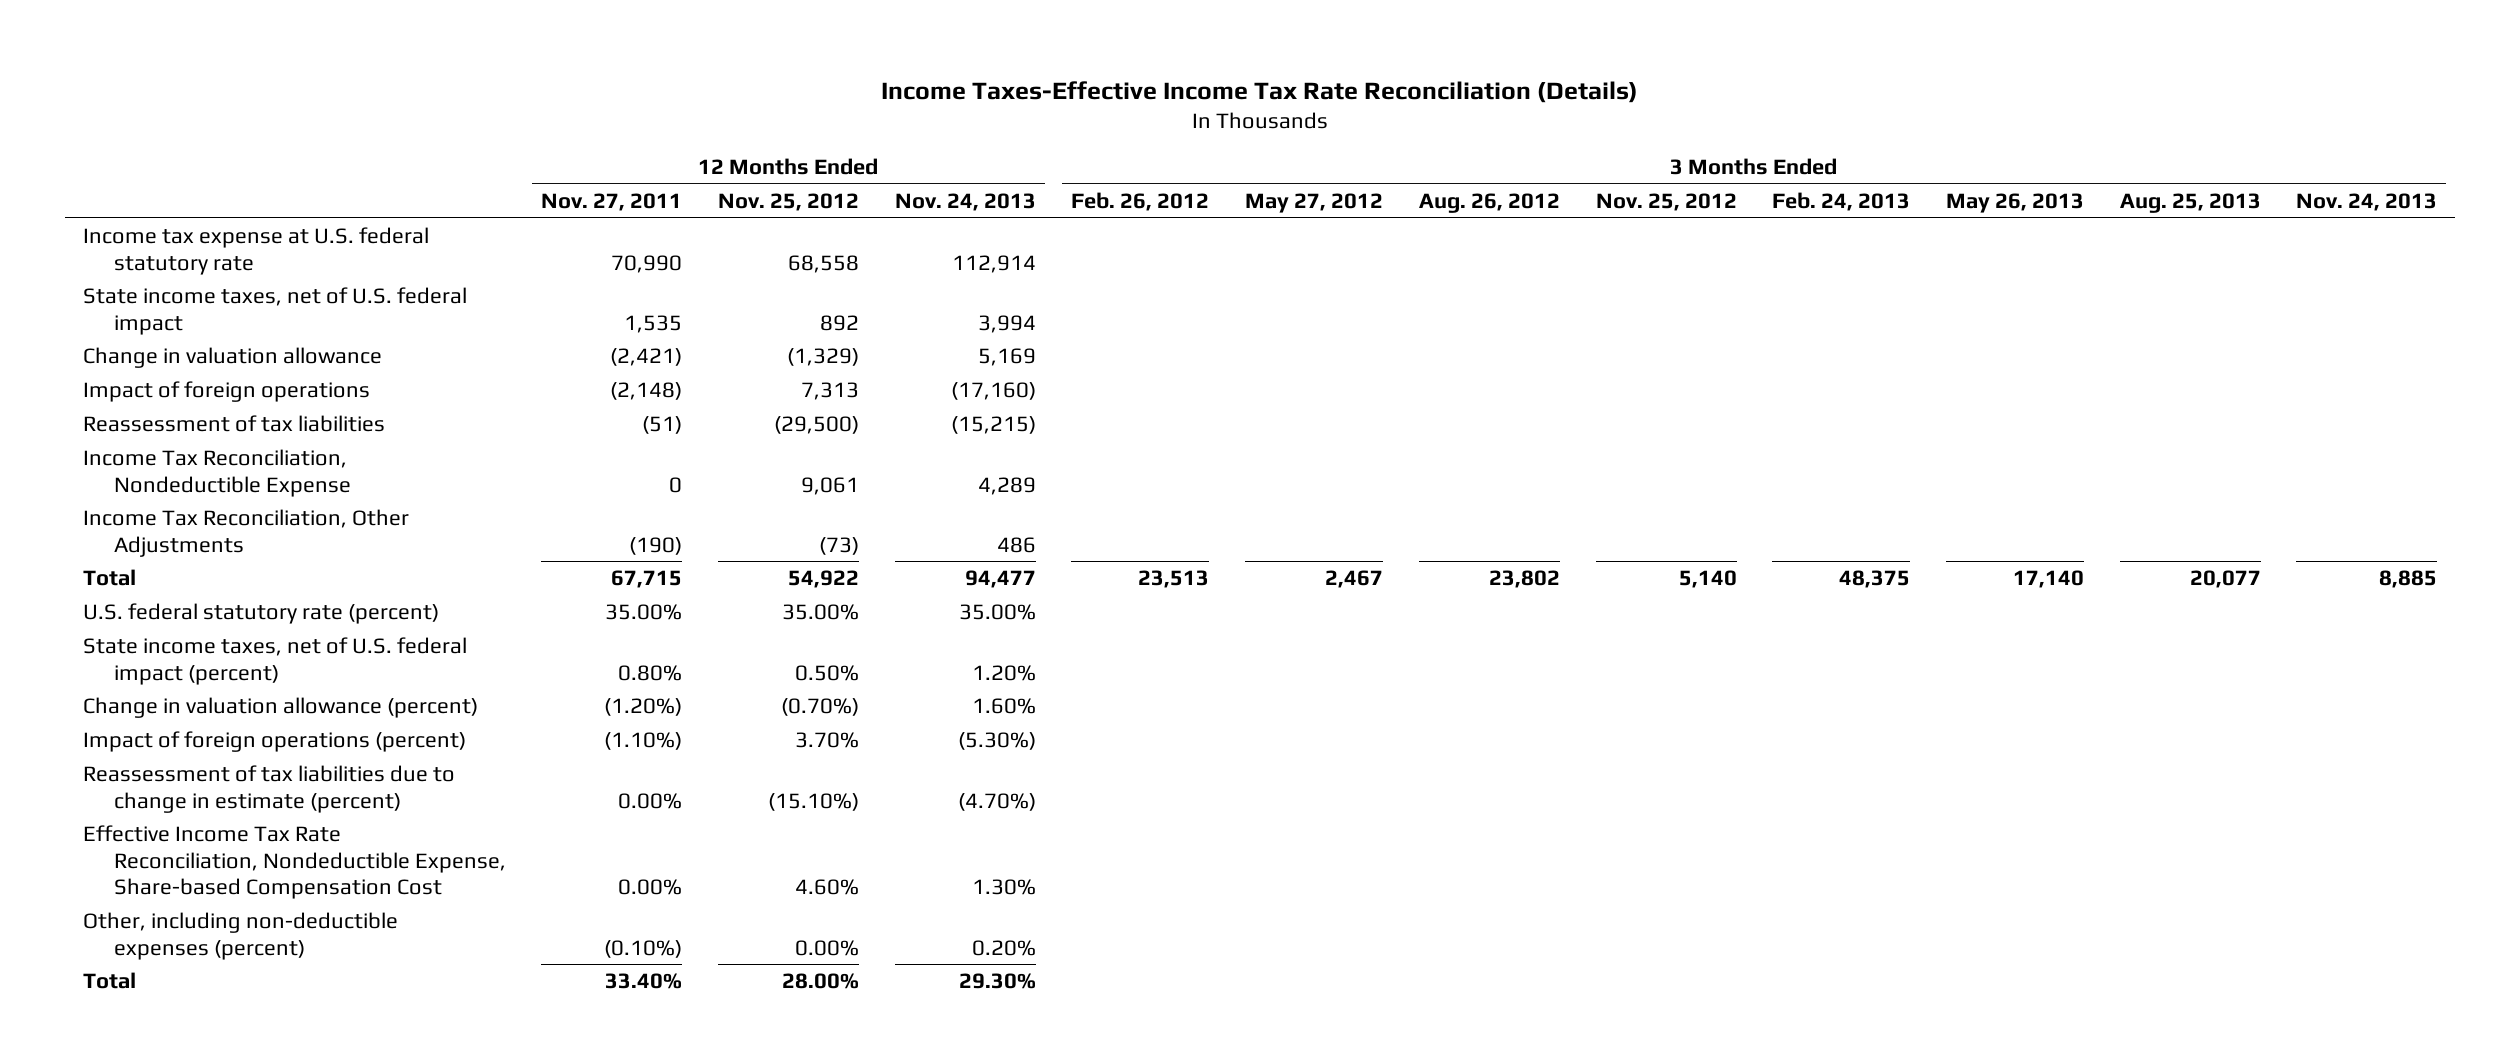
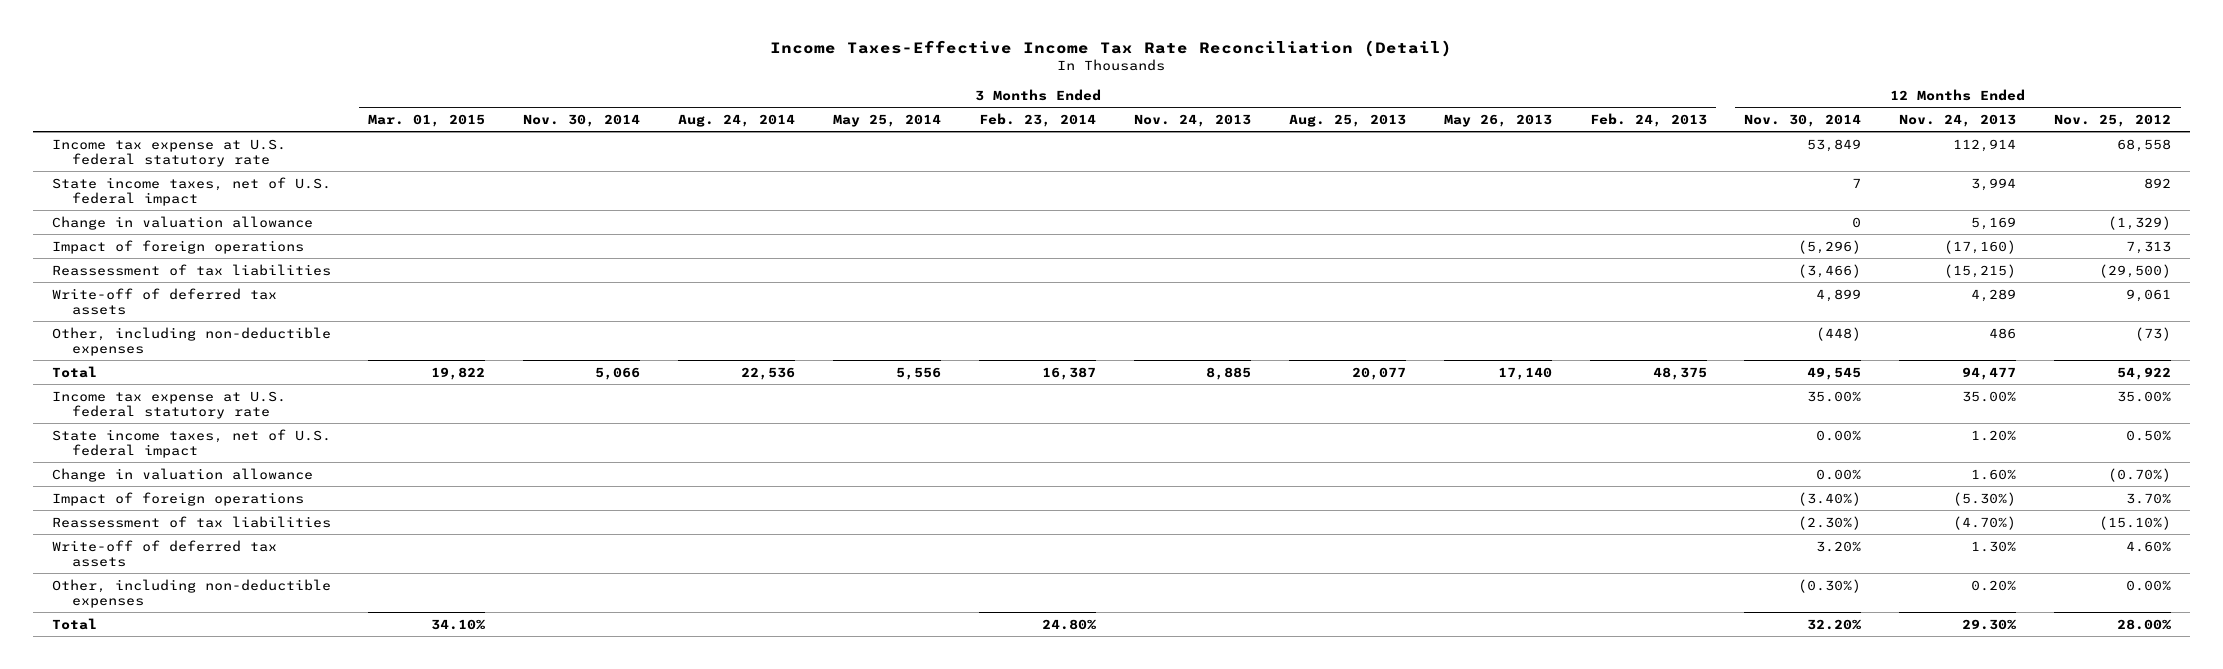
[881,80,1639,103] Income Taxes-Effective Income Tax Rate Reconciliation (Details) -> [770,39,1453,57] Income Taxes-Effective Income Tax Rate Reconciliation (Detail)
[541,192,683,211] Nov. 27, 2011 -> none
[1071,191,1210,211] Feb. 26, 2012 -> none
[1245,192,1384,213] May 27, 2012 -> none
[1418,192,1560,213] Aug. 26, 2012 -> none
[1595,192,1737,211] Nov. 25, 2012 -> none
none -> [368,113,486,127] Mar. 01, 2015
none -> [523,113,641,127] Nov. 30, 2014
none -> [678,113,796,127] Aug. 24, 2014
none -> [833,113,942,127] May 25, 2014
none -> [979,112,1097,127] Feb. 23, 2014
none -> [1744,113,1862,127] Nov. 30, 2014
[82,449,351,497] Income Tax Reconciliation, Nondeductible Expense -> [51,287,277,315] Write-off of deferred tax assets
[82,509,409,557] Income Tax Reconciliation, Other Adjustments -> [51,326,331,356] Other, including non-deductible expenses
[82,603,439,625] U.S. federal statutory rate (percent) -> [51,390,286,419] Income tax expense at U.S. federal statutory rate
[82,637,467,685] State income taxes, net of U.S. federal impact (percent) -> [51,428,331,458] State income taxes, net of U.S. federal impact
[82,697,478,719] Change in valuation allowance (percent) -> [51,467,313,482] Change in valuation allowance
[82,731,466,753] Impact of foreign operations (percent) -> [51,491,304,506] Impact of foreign operations
[82,765,455,813] Reassessment of tax liabilities due to change in estimate (percent) -> [51,515,331,528] Reassessment of tax liabilities
[82,825,506,900] Effective Income Tax Rate Reconciliation, Nondeductible Expense, Share-based Compensation Cost -> [51,539,277,567] Write-off of deferred tax assets
[82,912,398,960] Other, including non-deductible expenses (percent) -> [51,578,331,608] Other, including non-deductible expenses

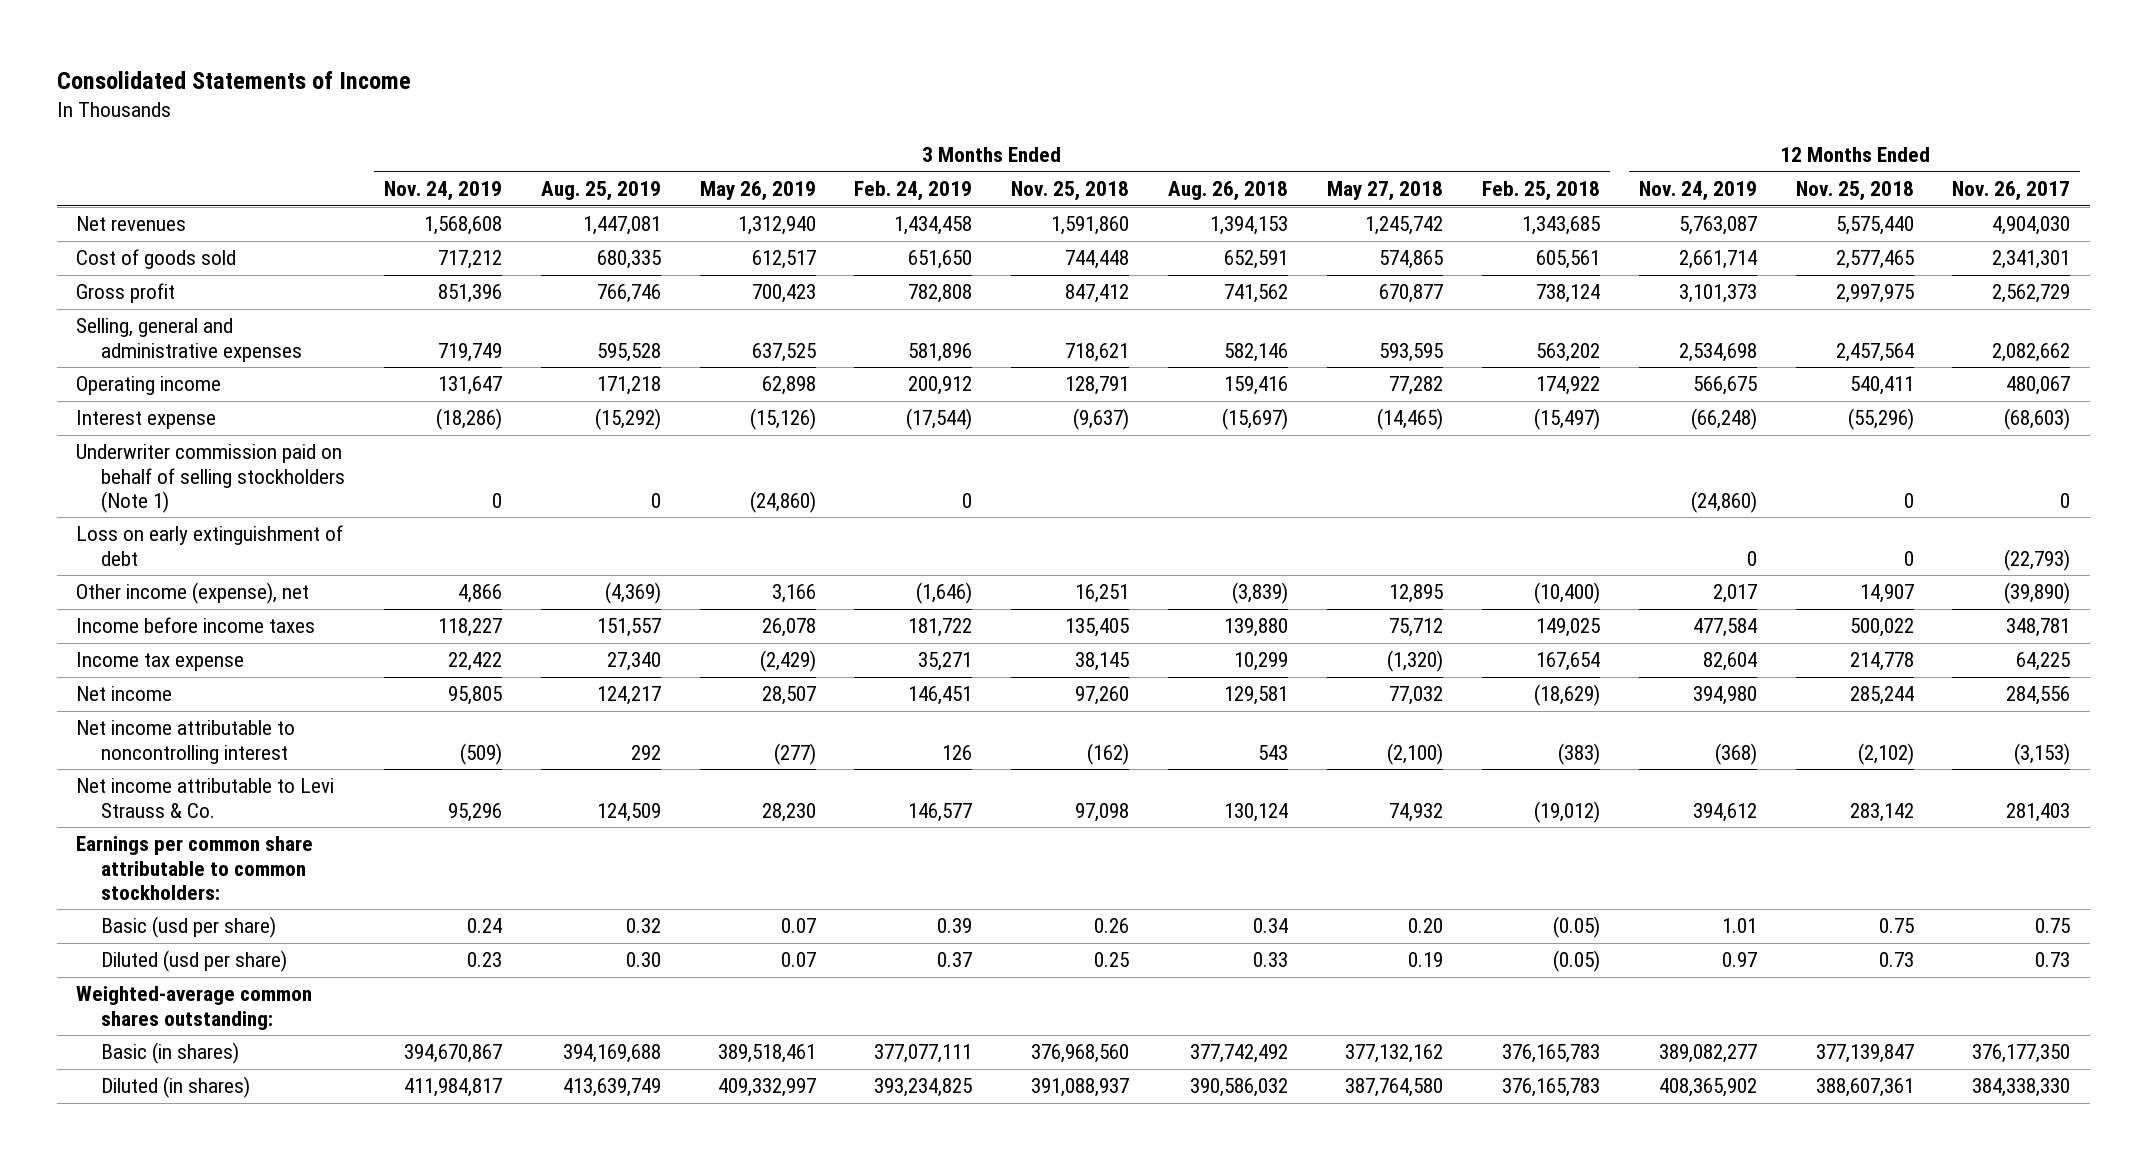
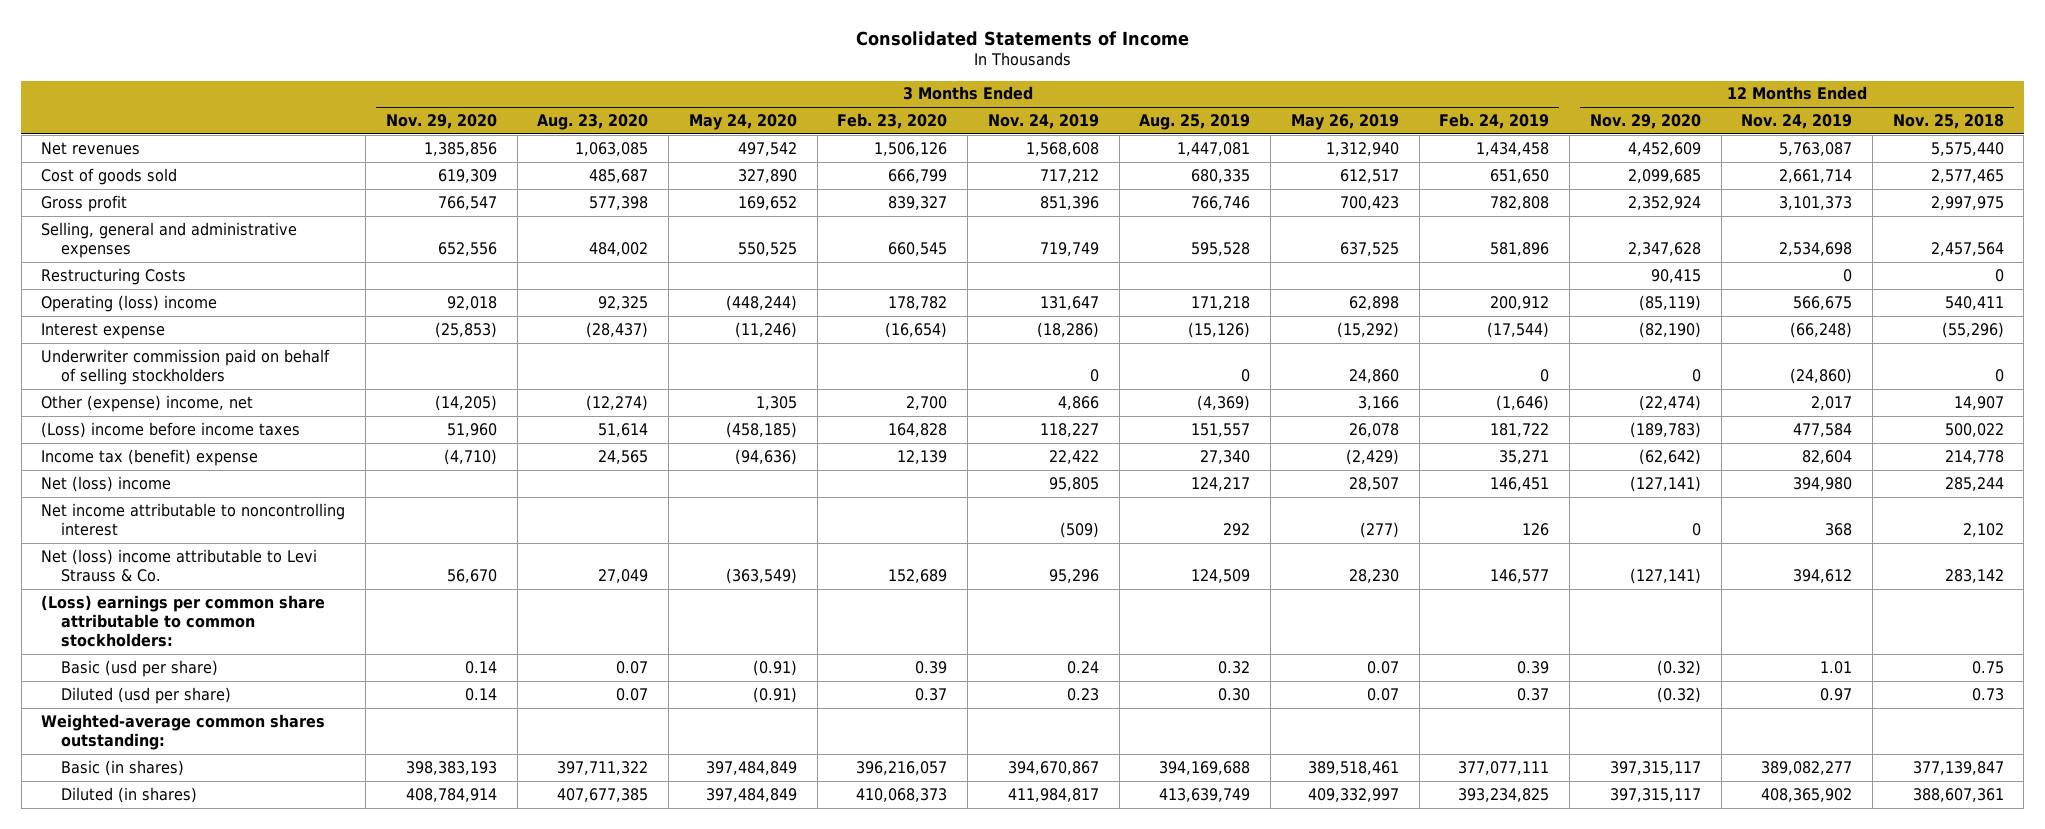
[1011,181,1130,202] Nov. 25, 2018 -> none
[1168,181,1289,202] Aug. 26, 2018 -> none
[1327,181,1444,202] May 27, 2018 -> none
[1481,181,1600,202] Feb. 25, 2018 -> none
[1952,181,2071,202] Nov. 26, 2017 -> none
none -> [385,113,497,129] Nov. 29, 2020
none -> [537,113,649,130] Aug. 23, 2020
none -> [688,113,797,130] May 24, 2020
none -> [837,112,948,129] Feb. 23, 2020
none -> [1589,113,1701,129] Nov. 29, 2020
[76,525,344,566] Loss on early extinguishment of debt -> none
none -> [41,267,187,285] Restructuring Costs
[76,376,222,396] Operating income -> [41,294,218,312] Operating (loss) income
[594,408,661,431] (15,292) -> [1188,321,1251,338] (15,126)
[749,408,816,431] (15,126) -> [1336,321,1399,338] (15,292)
[76,444,345,513] Underwriter commission paid on behalf of selling stockholders (Note 1) -> [41,348,331,386] Underwriter commission paid on behalf of selling stockholders
[749,490,816,513] (24,860) -> [1348,369,1399,384] 24,860
[76,582,310,605] Other income (expense), net -> [41,394,254,412] Other (expense) income, net
[76,617,316,634] Income before income taxes -> [41,421,301,438] (Loss) income before income taxes
[76,652,245,672] Income tax expense -> [41,448,259,466] Income tax (benefit) expense
[76,686,173,702] Net income -> [41,475,172,492] Net (loss) income
[1714,742,1757,765] (368) -> [1825,523,1853,537] 368
[1857,742,1914,765] (2,102) -> [1962,523,2004,538] 2,102
[76,778,335,818] Net income attributable to Levi Strauss & Co. -> [41,548,318,583] Net (loss) income attributable to Levi Strauss & Co.
[76,836,314,900] Earnings per common share attributable to common stockholders: -> [41,594,326,648] (Loss) earnings per common share attributable to common stockholders:

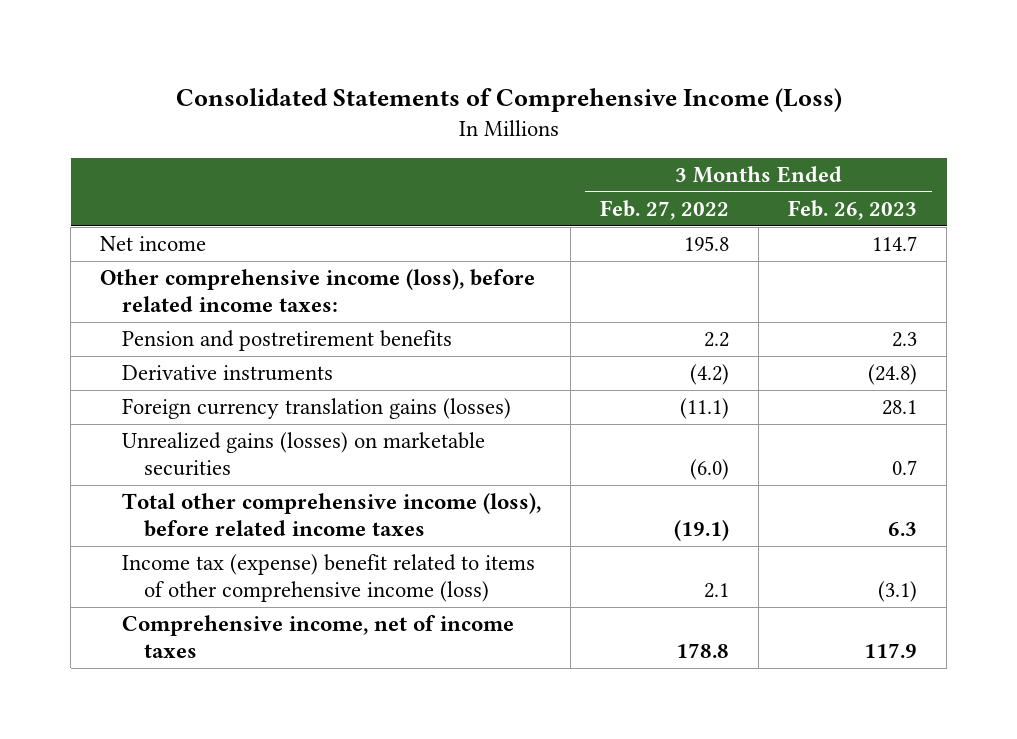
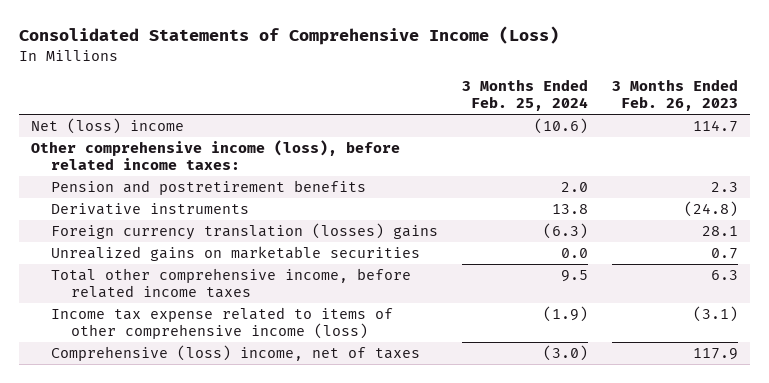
[599,199,729,220] Feb. 27, 2022 -> none
none -> [461,79,588,112] 3 Months Ended Feb. 25, 2024
[100,236,207,252] Net income -> [30,118,184,135] Net (loss) income
[121,398,511,420] Foreign currency translation gains (losses) -> [50,223,438,241] Foreign currency translation (losses) gains
[121,432,485,477] Unrealized gains (losses) on marketable securities -> [50,246,420,262] Unrealized gains on marketable securities
[121,493,541,538] Total other comprehensive income (loss), before related income taxes -> [50,268,411,298] Total other comprehensive income, before related income taxes
[121,554,535,603] Income tax (expense) benefit related to items of other comprehensive income (loss) -> [50,307,393,339] Income tax expense related to items of other comprehensive income (loss)
[121,615,514,659] Comprehensive income, net of income taxes -> [50,345,420,362] Comprehensive (loss) income, net of taxes

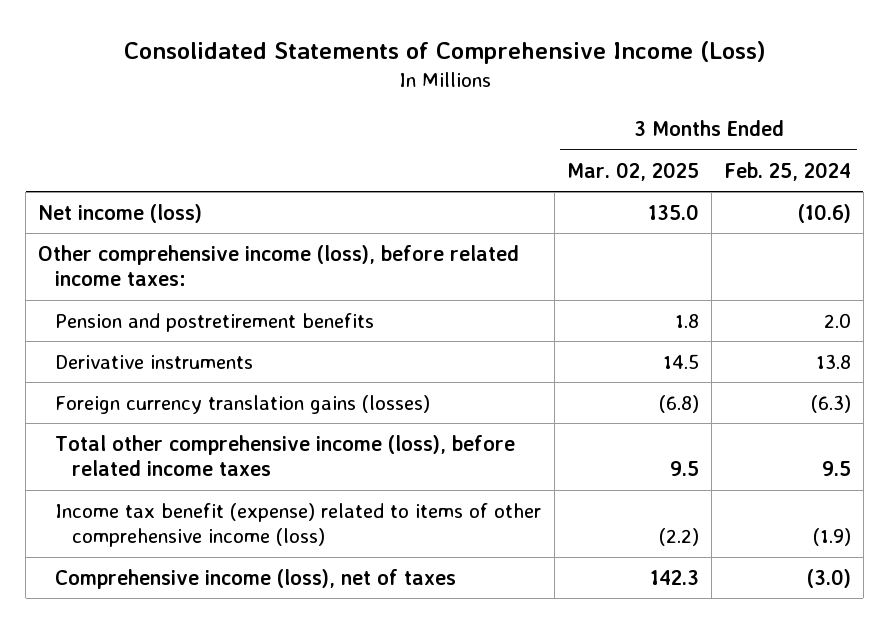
[611,79,738,112] 3 Months Ended Feb. 26, 2023 -> none
none -> [566,161,699,181] Mar. 02, 2025
[30,118,184,135] Net (loss) income -> [38,203,203,223] Net income (loss)
[50,246,420,262] Unrealized gains on marketable securities -> none
[50,223,438,241] Foreign currency translation (losses) gains -> [55,394,431,414] Foreign currency translation gains (losses)
[50,268,411,298] Total other comprehensive income, before related income taxes -> [55,434,516,476] Total other comprehensive income (loss), before related income taxes
[50,307,393,339] Income tax expense related to items of other comprehensive income (loss) -> [55,502,542,547] Income tax benefit (expense) related to items of other comprehensive income (loss)
[50,345,420,362] Comprehensive (loss) income, net of taxes -> [55,568,457,589] Comprehensive income (loss), net of taxes

